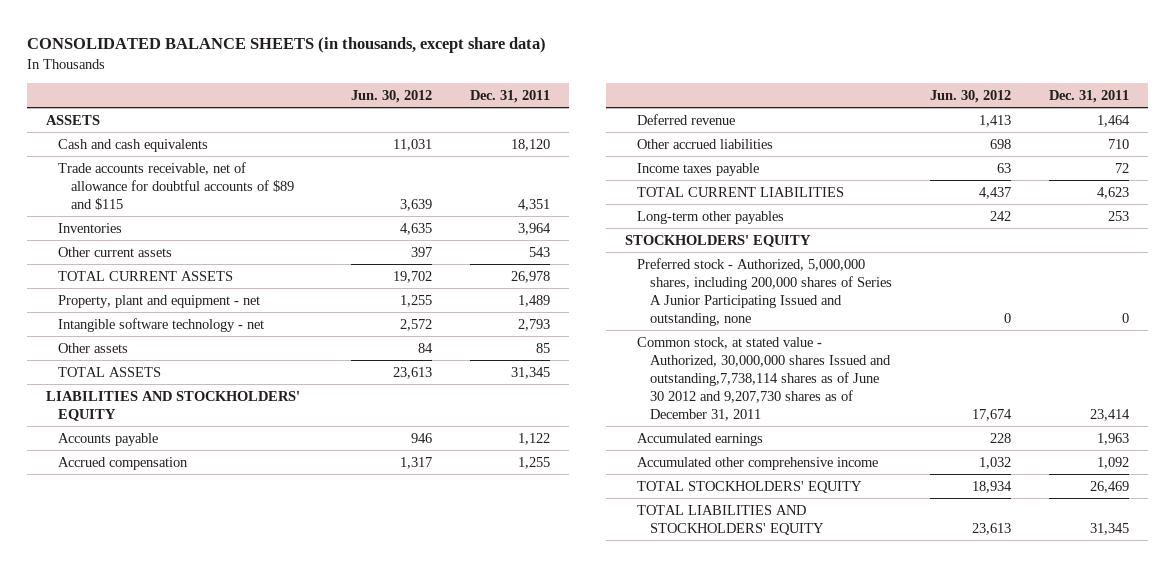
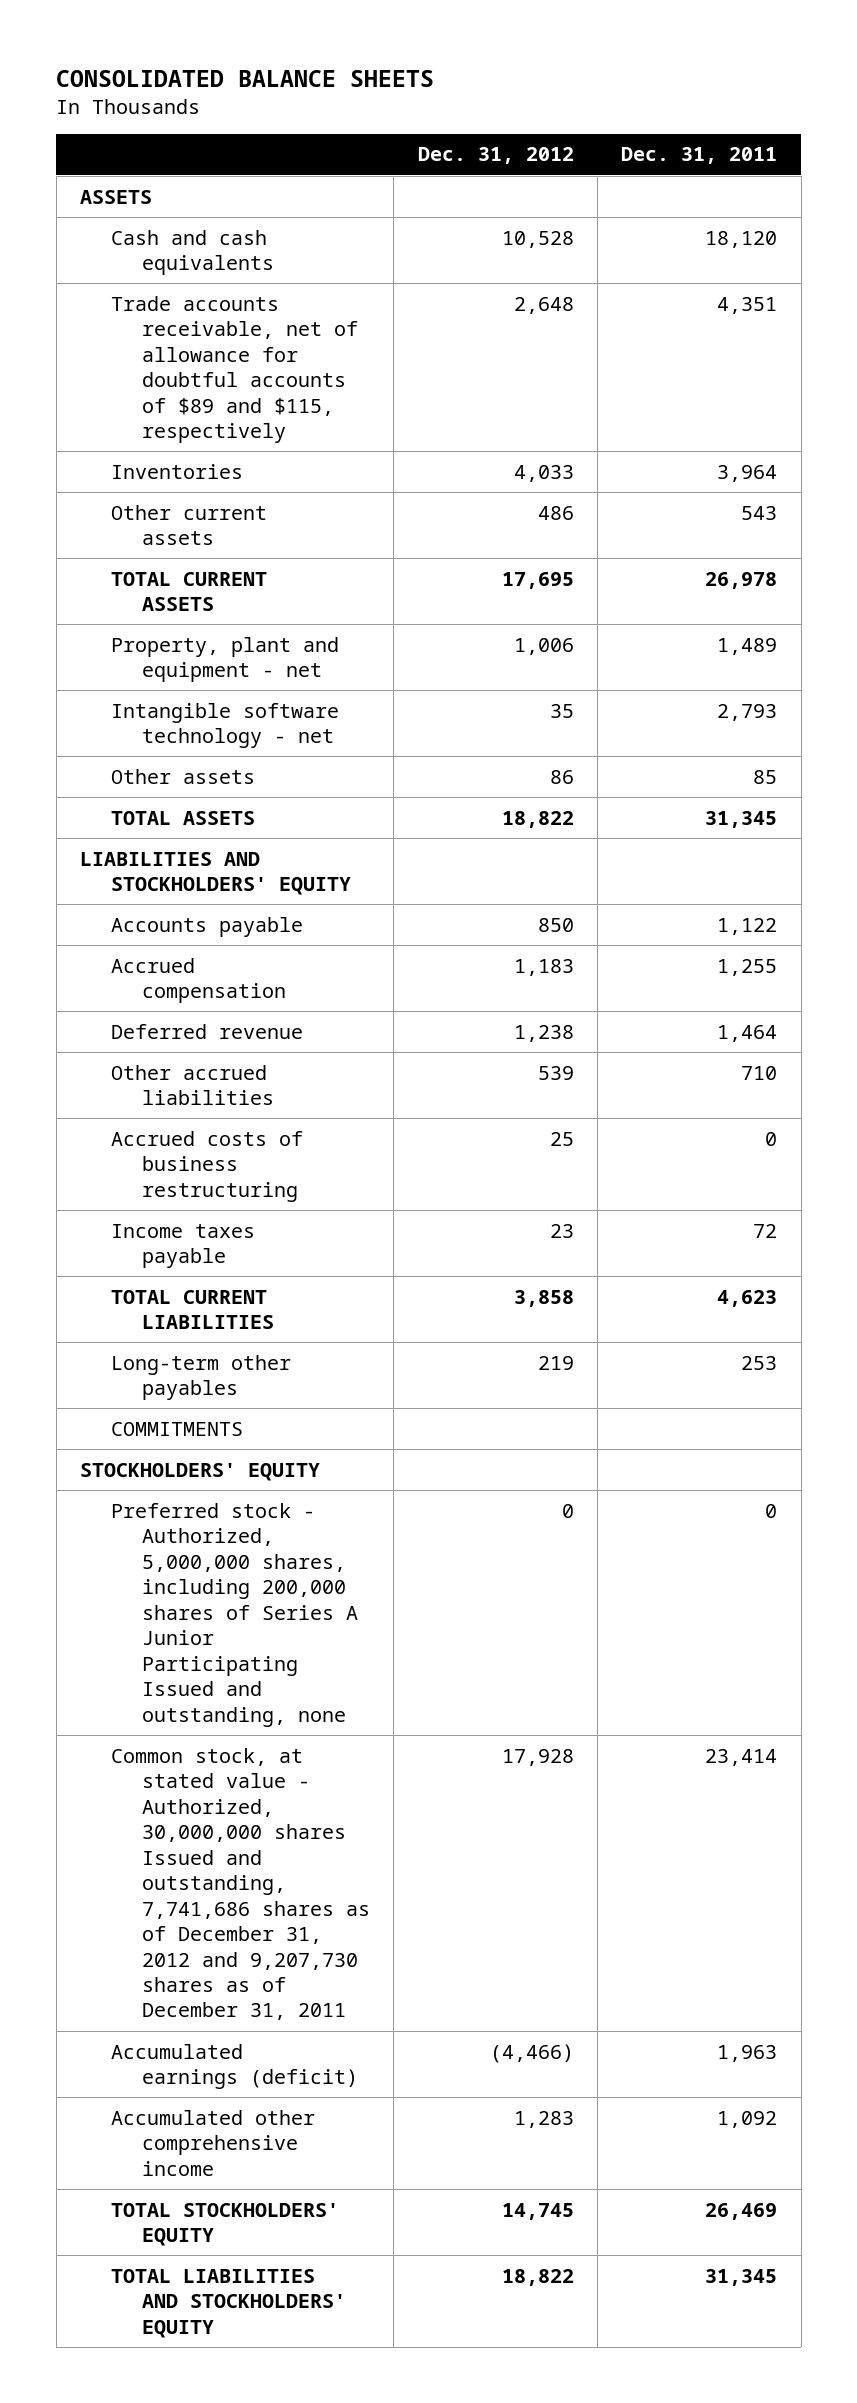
[26,37,546,54] CONSOLIDATED BALANCE SHEETS (in thousands, except share data) -> [56,70,435,88] CONSOLIDATED BALANCE SHEETS
[351,89,433,103] Jun. 30, 2012 -> none
none -> [417,147,574,165] Dec. 31, 2012
[58,161,295,210] Trade accounts receivable, net of allowance for doubtful accounts of $89 and $115 -> [110,295,358,444] Trade accounts receivable, net of allowance for doubtful accounts of $89 and $115, respectively
none -> [110,1130,303,1202] Accrued costs of business restructuring
none -> [110,1421,243,1436] COMMITMENTS
[637,336,892,421] Common stock, at stated value - Authorized, 30,000,000 shares Issued and outstanding,7,738,114 shares as of June 30 2012 and 9,207,730 shares as of December 31, 2011 -> [110,1747,370,2021] Common stock, at stated value - Authorized, 30,000,000 shares Issued and outstanding, 7,741,686 shares as of December 31, 2012 and 9,207,730 shares as of December 31, 2011
[637,432,764,446] Accumulated earnings -> [110,2043,358,2090] Accumulated earnings (deficit)

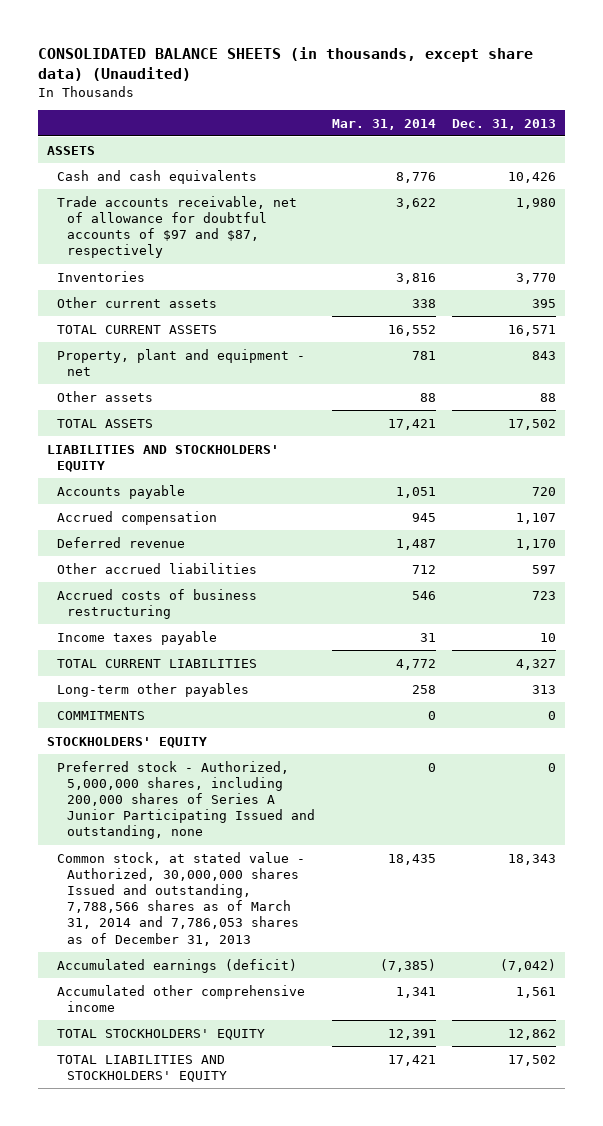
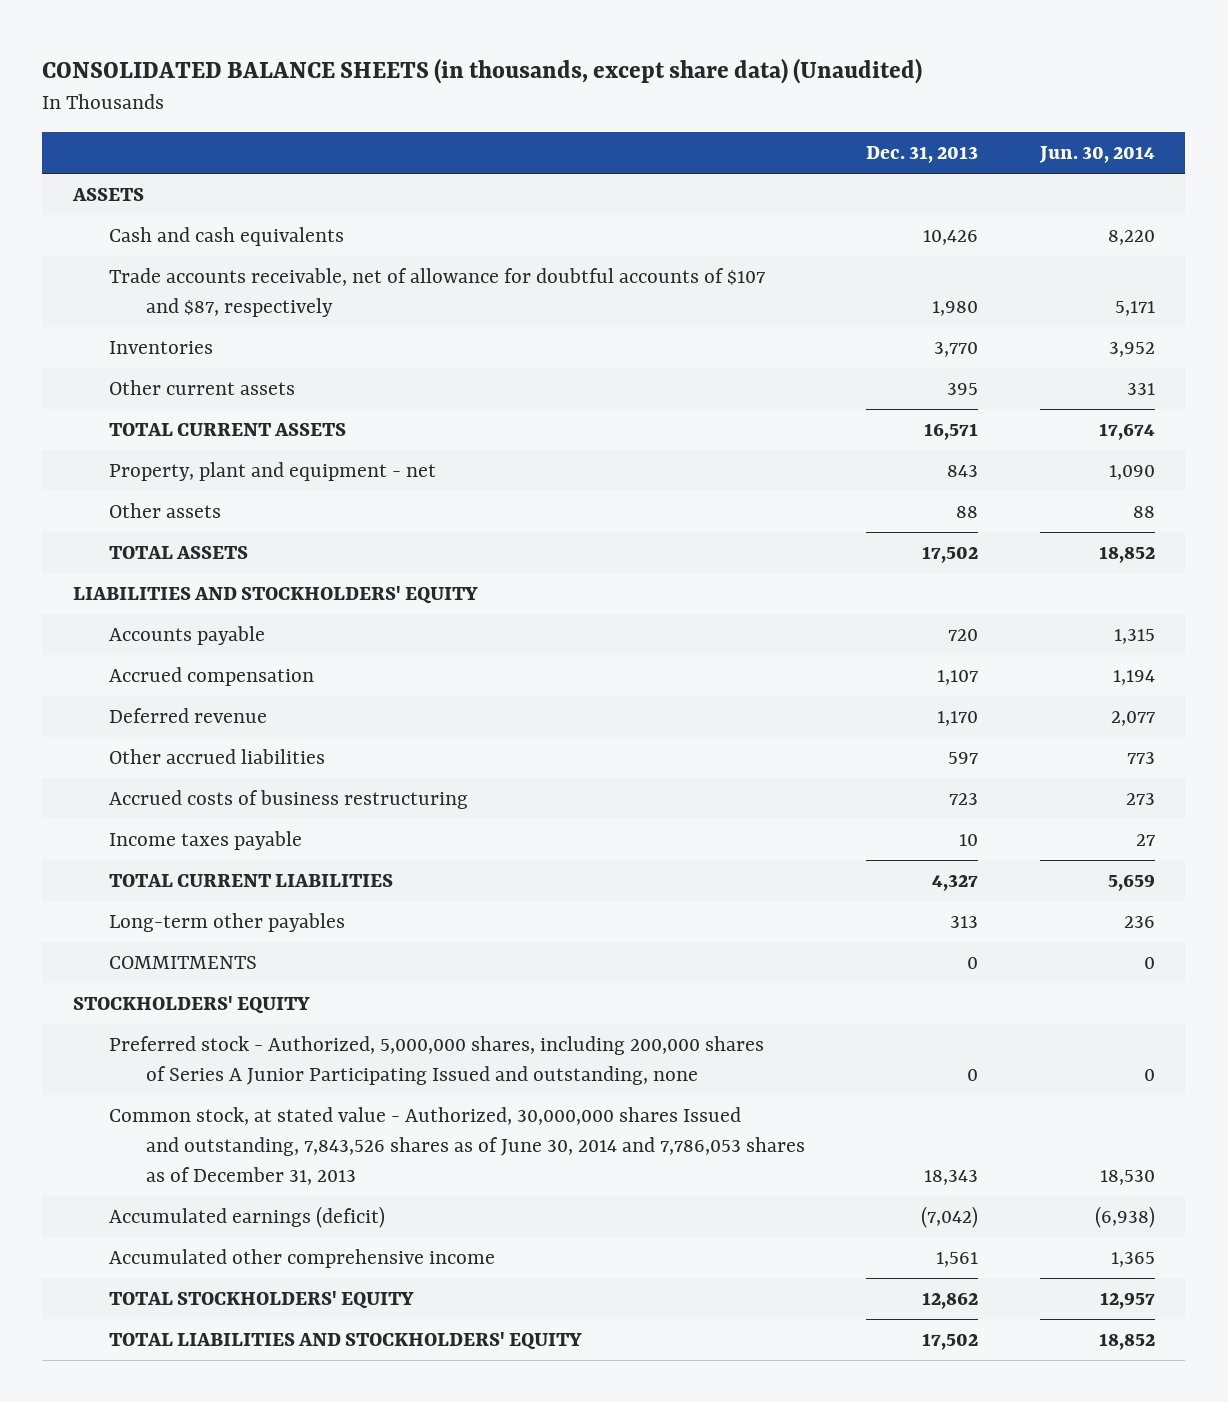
[331,118,436,130] Mar. 31, 2014 -> none
none -> [1038,146,1155,164] Jun. 30, 2014
[57,195,298,259] Trade accounts receivable, net of allowance for doubtful accounts of $97 and $87, respectively -> [109,268,766,318] Trade accounts receivable, net of allowance for doubtful accounts of $107 and $87, respectively
[57,851,306,946] Common stock, at stated value - Authorized, 30,000,000 shares Issued and outstanding, 7,788,566 shares as of March 31, 2014 and 7,786,053 shares as of December 31, 2013 -> [109,1107,805,1186] Common stock, at stated value - Authorized, 30,000,000 shares Issued and outstanding, 7,843,526 shares as of June 30, 2014 and 7,786,053 shares as of December 31, 2013

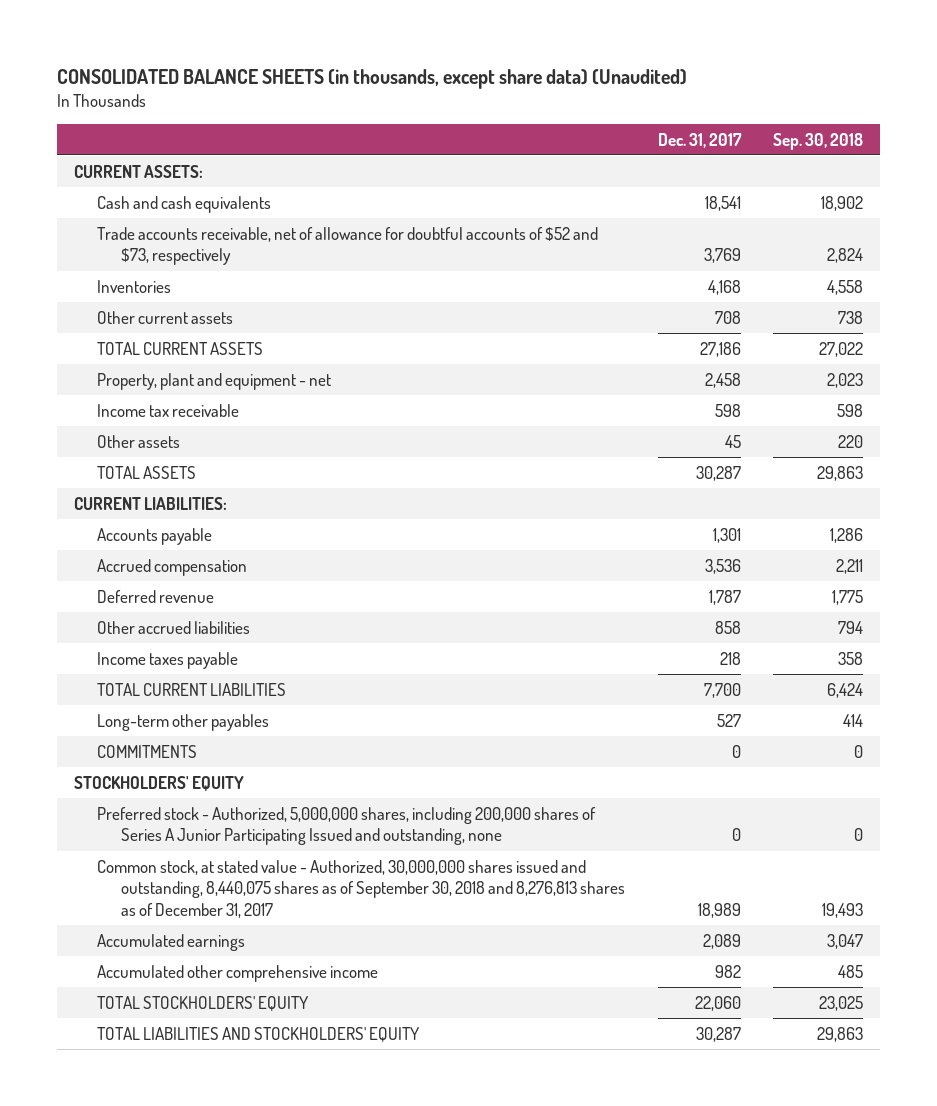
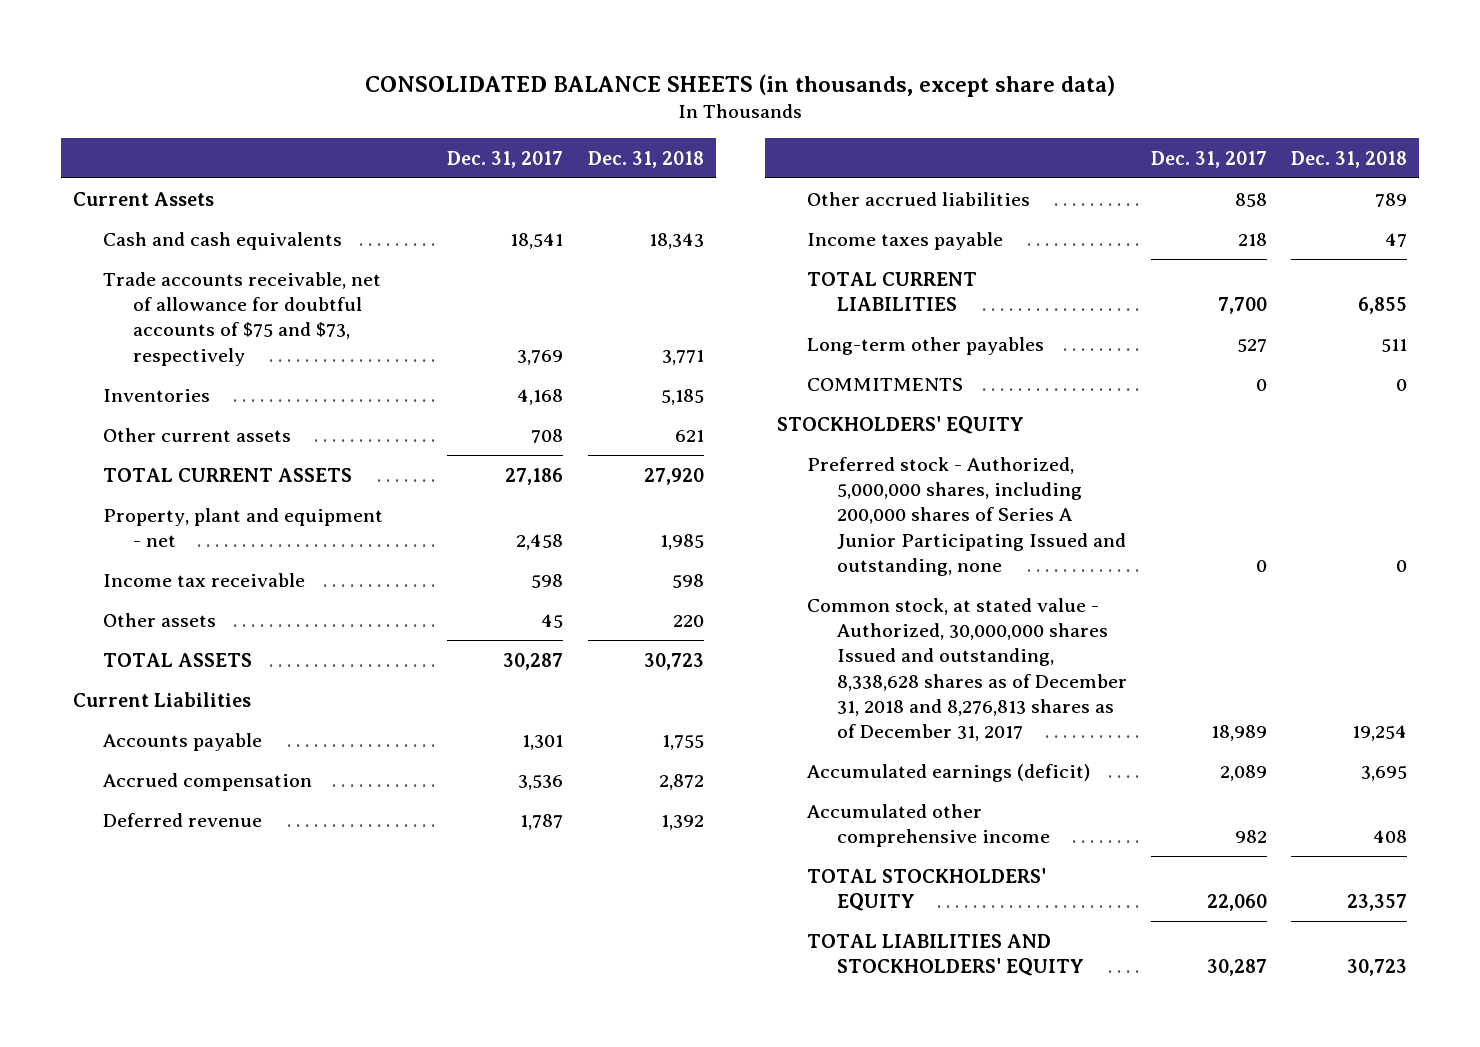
[57,68,688,89] CONSOLIDATED BALANCE SHEETS (in thousands, except share data) (Unaudited) -> [365,73,1116,97] CONSOLIDATED BALANCE SHEETS (in thousands, except share data)
[773,132,864,150] Sep. 30, 2018 -> none
none -> [587,150,704,168] Dec. 31, 2018
[73,164,203,178] CURRENT ASSETS: -> [73,191,215,206] Current Assets
[97,226,599,266] Trade accounts receivable, net of allowance for doubtful accounts of $52 and $73, respectively -> [103,271,382,366] Trade accounts receivable, net of allowance for doubtful accounts of $75 and $73, respectively
[73,496,227,510] CURRENT LIABILITIES: -> [73,691,252,707] Current Liabilities
[97,859,625,919] Common stock, at stated value - Authorized, 30,000,000 shares issued and outstanding, 8,440,075 shares as of September 30, 2018 and 8,276,813 shares as of December 31, 2017 -> [806,597,1127,742] Common stock, at stated value - Authorized, 30,000,000 shares Issued and outstanding, 8,338,628 shares as of December 31, 2018 and 8,276,813 shares as of December 31, 2017
[97,933,246,951] Accumulated earnings -> [806,763,1090,782] Accumulated earnings (deficit)

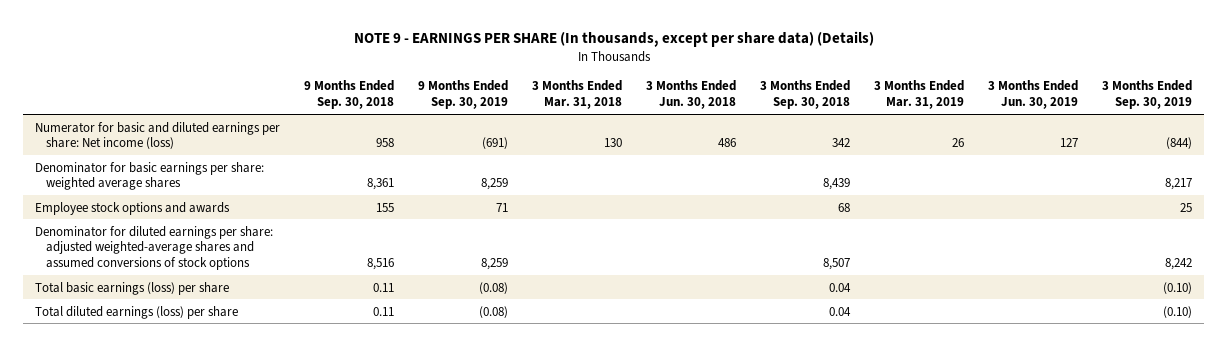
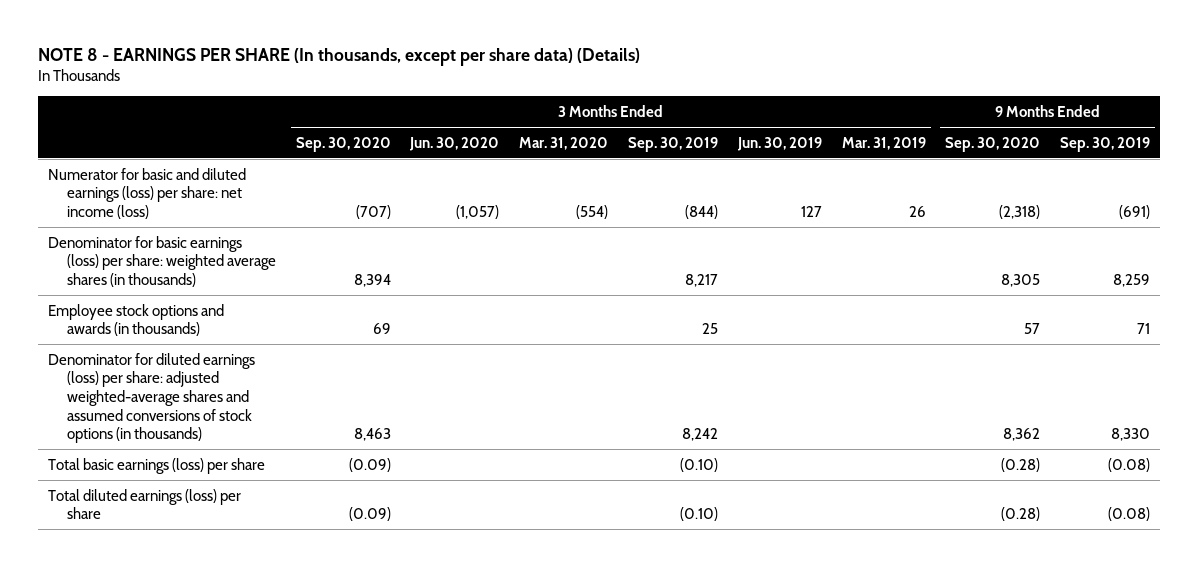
[353,31,874,48] NOTE 9 - EARNINGS PER SHARE (In thousands, except per share data) (Details) -> [37,48,640,67] NOTE 8 - EARNINGS PER SHARE (In thousands, except per share data) (Details)
[303,80,394,110] 9 Months Ended Sep. 30, 2018 -> none
[531,80,622,110] 3 Months Ended Mar. 31, 2018 -> none
[646,80,737,110] 3 Months Ended Jun. 30, 2018 -> none
[760,80,851,110] 3 Months Ended Sep. 30, 2018 -> none
none -> [295,136,391,152] Sep. 30, 2020
none -> [409,136,500,151] Jun. 30, 2020
none -> [519,136,609,150] Mar. 31, 2020
none -> [945,136,1041,152] Sep. 30, 2020
[34,121,280,150] Numerator for basic and diluted earnings per share: Net income (loss) -> [47,167,246,220] Numerator for basic and diluted earnings (loss) per share: net income (loss)
[34,161,264,191] Denominator for basic earnings per share: weighted average shares -> [47,235,276,288] Denominator for basic earnings (loss) per share: weighted average shares (in thousands)
[34,201,230,215] Employee stock options and awards -> [47,303,224,337] Employee stock options and awards (in thousands)
[34,225,273,271] Denominator for diluted earnings per share: adjusted weighted-average shares and assumed conversions of stock options -> [47,352,255,444] Denominator for diluted earnings (loss) per share: adjusted weighted-average shares and assumed conversions of stock options (in thousands)
[480,258,508,271] 8,259 -> [1111,428,1151,442] 8,330

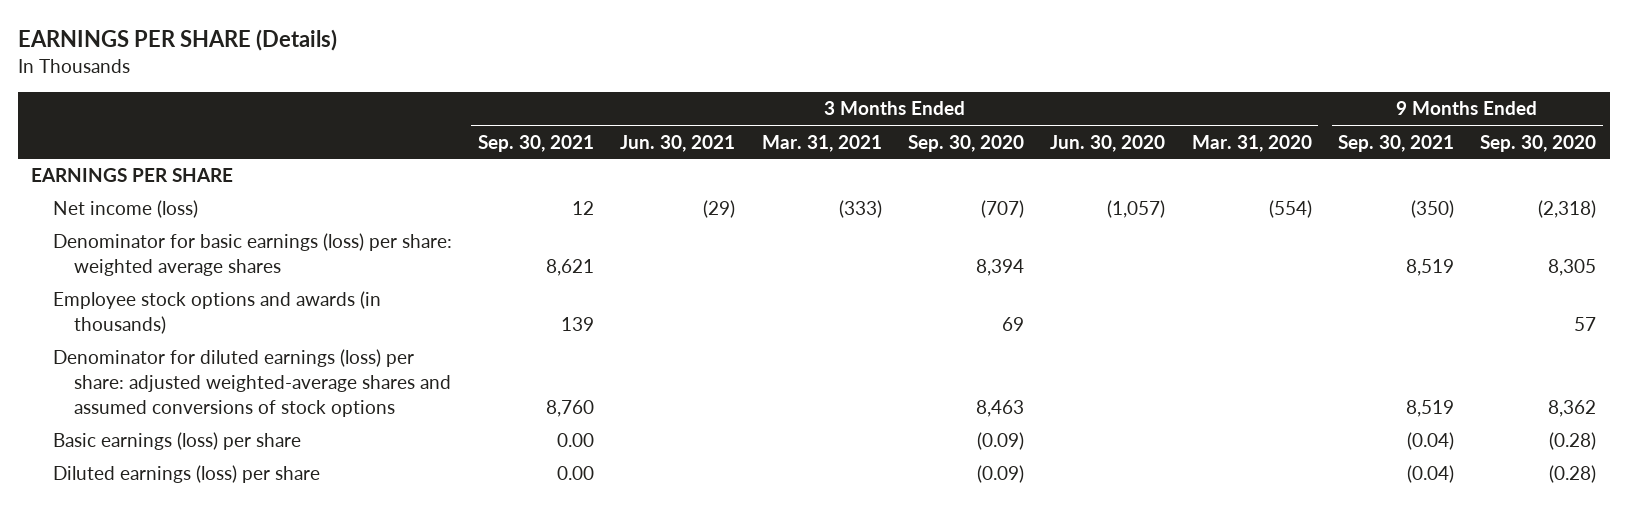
[37,48,640,67] NOTE 8 - EARNINGS PER SHARE (In thousands, except per share data) (Details) -> [17,29,337,52] EARNINGS PER SHARE (Details)
[627,136,718,152] Sep. 30, 2019 -> none
[736,136,822,151] Jun. 30, 2019 -> none
[841,136,926,150] Mar. 31, 2019 -> none
[1060,136,1151,152] Sep. 30, 2019 -> none
none -> [477,134,594,152] Sep. 30, 2021
none -> [620,134,736,152] Jun. 30, 2021
none -> [761,134,882,152] Mar. 31, 2021
none -> [1338,134,1455,152] Sep. 30, 2021
none -> [30,168,233,183] EARNINGS PER SHARE
[47,167,246,220] Numerator for basic and diluted earnings (loss) per share: net income (loss) -> [52,200,198,219] Net income (loss)
[47,235,276,288] Denominator for basic earnings (loss) per share: weighted average shares (in thousands) -> [52,233,452,277] Denominator for basic earnings (loss) per share: weighted average shares
[47,352,255,444] Denominator for diluted earnings (loss) per share: adjusted weighted-average shares and assumed conversions of stock options (in thousands) -> [52,349,452,417] Denominator for diluted earnings (loss) per share: adjusted weighted-average shares and assumed conversions of stock options
[47,457,265,474] Total basic earnings (loss) per share -> [52,432,301,451] Basic earnings (loss) per share
[47,488,241,520] Total diluted earnings (loss) per share -> [52,465,320,484] Diluted earnings (loss) per share

